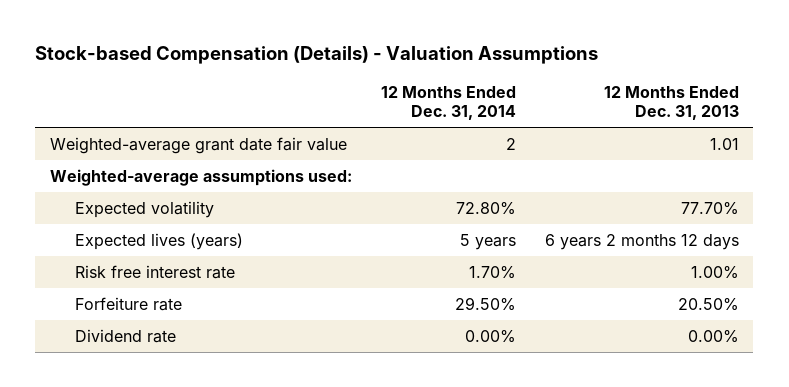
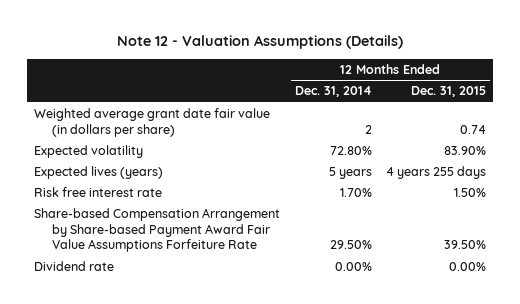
[35,46,599,65] Stock-based Compensation (Details) - Valuation Assumptions -> [117,35,404,50] Note 12 - Valuation Assumptions (Details)
[603,86,739,121] 12 Months Ended Dec. 31, 2013 -> none
none -> [411,86,487,98] Dec. 31, 2015
[49,168,352,186] Weighted-average assumptions used: -> none
[49,136,347,154] Weighted-average grant date fair value -> [34,108,271,137] Weighted average grant date fair value (in dollars per share)
[74,296,182,311] Forfeiture rate -> [34,208,281,253] Share-based Compensation Arrangement by Share-based Payment Award Fair Value Assumptions Forfeiture Rate

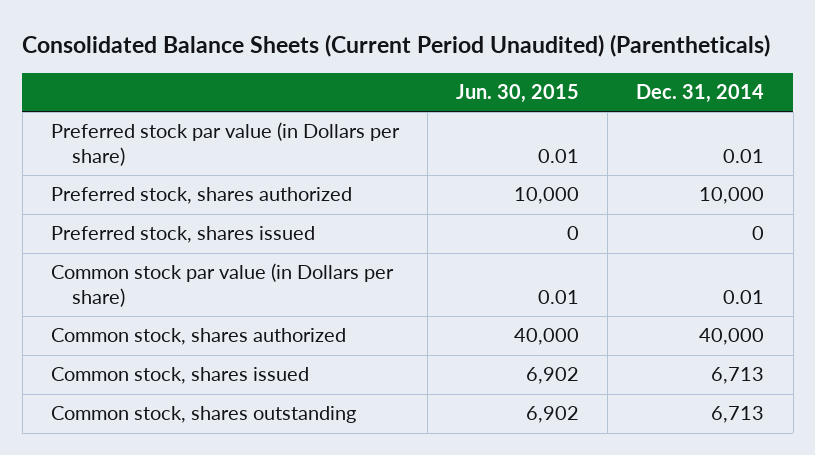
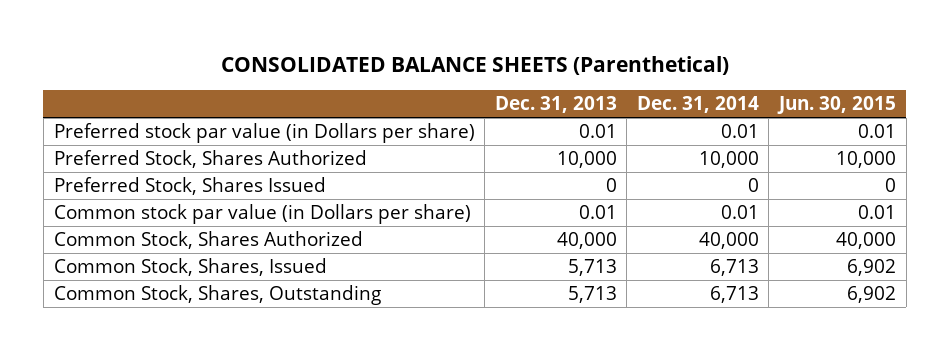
[22,33,771,57] Consolidated Balance Sheets (Current Period Unaudited) (Parentheticals) -> [220,55,729,75] CONSOLIDATED BALANCE SHEETS (Parenthetical)
none -> [494,96,617,114] Dec. 31, 2013
[50,187,352,205] Preferred stock, shares authorized -> [53,150,367,169] Preferred Stock, Shares Authorized
[50,226,315,244] Preferred stock, shares issued -> [53,177,326,196] Preferred Stock, Shares Issued
[50,328,346,346] Common stock, shares authorized -> [53,231,363,250] Common Stock, Shares Authorized
[50,367,309,385] Common stock, shares issued -> [53,258,327,277] Common Stock, Shares, Issued
[50,406,356,424] Common stock, shares outstanding -> [53,285,381,306] Common Stock, Shares, Outstanding

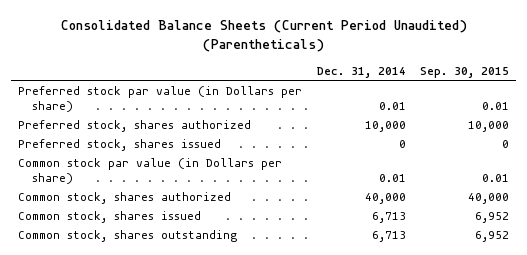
[220,55,729,75] CONSOLIDATED BALANCE SHEETS (Parenthetical) -> [60,19,467,52] Consolidated Balance Sheets (Current Period Unaudited) (Parentheticals)
[494,96,617,114] Dec. 31, 2013 -> none
[777,96,897,115] Jun. 30, 2015 -> none
none -> [420,66,510,78] Sep. 30, 2015
[53,150,367,169] Preferred Stock, Shares Authorized -> [17,119,251,132] Preferred stock, shares authorized
[53,177,326,196] Preferred Stock, Shares Issued -> [17,138,221,151] Preferred stock, shares issued
[53,231,363,250] Common Stock, Shares Authorized -> [17,191,231,204] Common stock, shares authorized
[53,258,327,277] Common Stock, Shares, Issued -> [17,210,201,223] Common stock, shares issued
[53,285,381,306] Common Stock, Shares, Outstanding -> [17,229,237,242] Common stock, shares outstanding

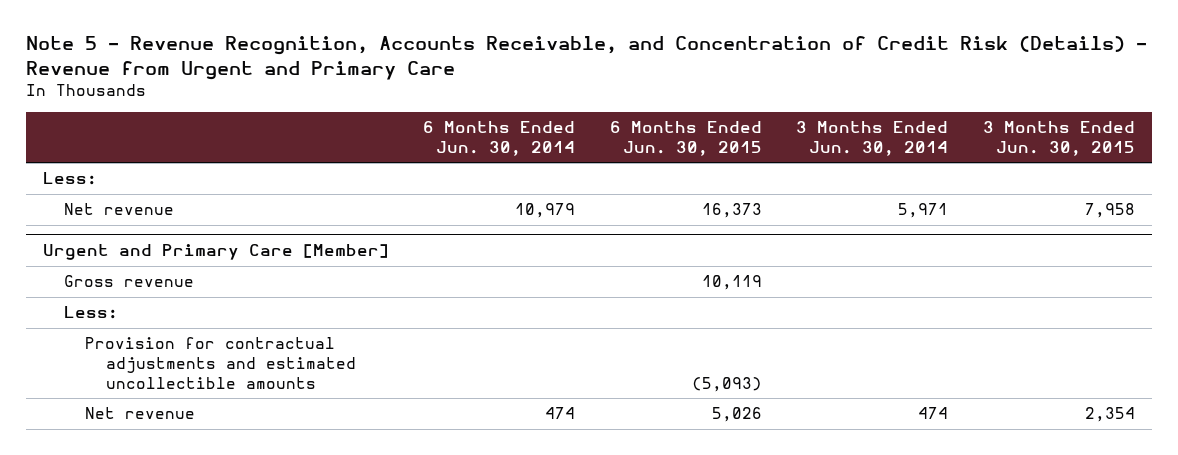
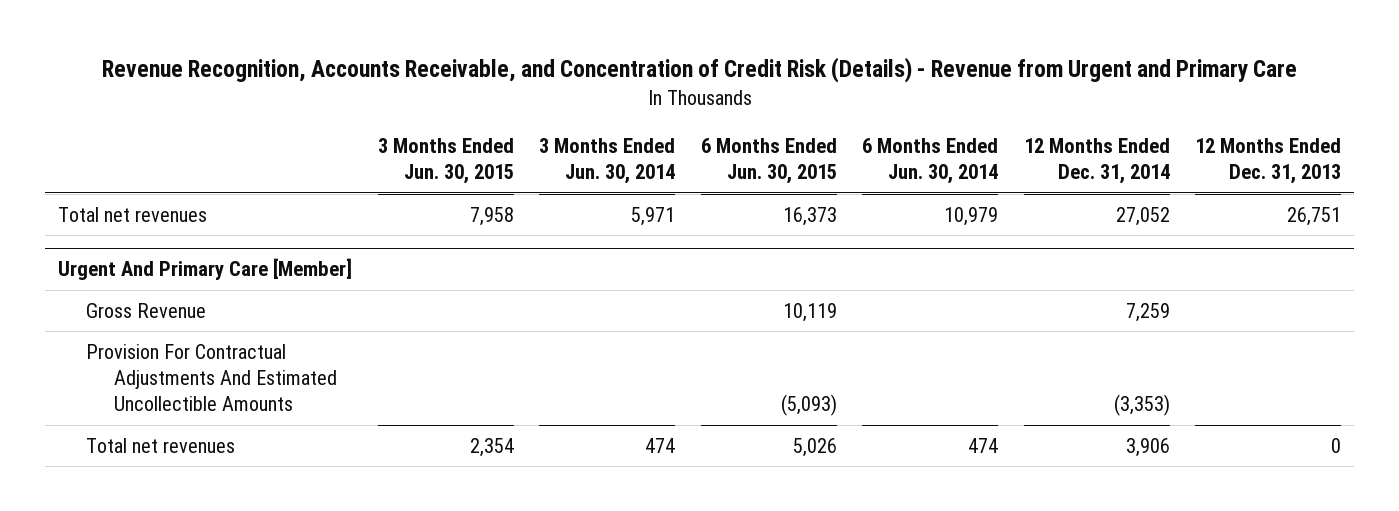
[25,36,1147,80] Note 5 - Revenue Recognition, Accounts Receivable, and Concentration of Credit Risk (Details) - Revenue from Urgent and Primary Care -> [101,57,1297,84] Revenue Recognition, Accounts Receivable, and Concentration of Credit Risk (Details) - Revenue from Urgent and Primary Care
none -> [1023,137,1170,185] 12 Months Ended Dec. 31, 2014
none -> [1195,137,1342,185] 12 Months Ended Dec. 31, 2013
[43,172,98,186] Less: -> none
[63,306,118,320] Less: -> none
[63,203,174,216] Net revenue -> [58,206,208,222] Total net revenues
[43,244,390,261] Urgent and Primary Care [Member] -> [58,258,353,281] Urgent And Primary Care [Member]
[63,275,194,288] Gross revenue -> [86,302,207,318] Gross Revenue
[84,337,356,389] Provision for contractual adjustments and estimated uncollectible amounts -> [86,343,338,412] Provision For Contractual Adjustments And Estimated Uncollectible Amounts
[84,407,195,420] Net revenue -> [86,437,236,453] Total net revenues

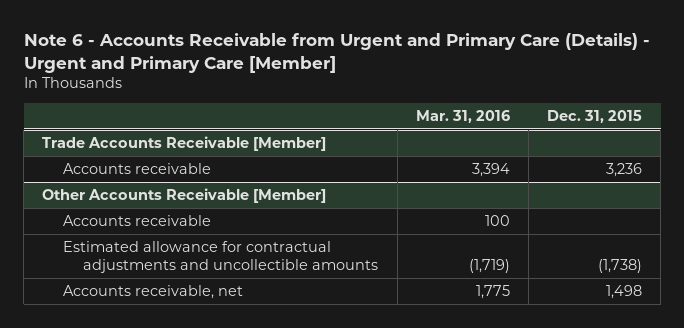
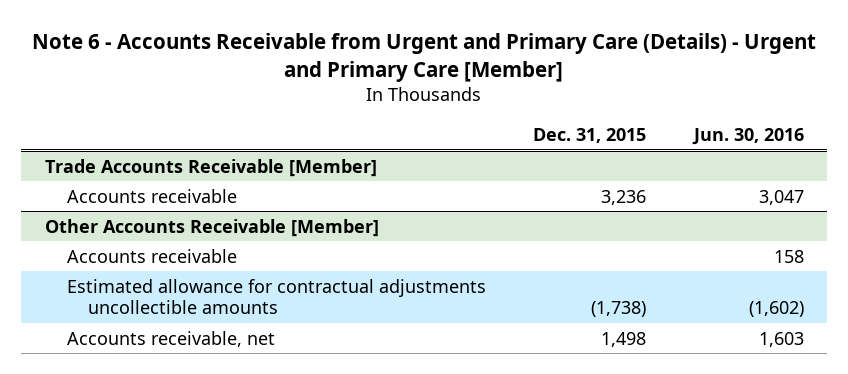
[415,109,510,123] Mar. 31, 2016 -> none
none -> [691,128,804,146] Jun. 30, 2016
[62,240,379,274] Estimated allowance for contractual adjustments and uncollectible amounts -> [66,278,486,315] Estimated allowance for contractual adjustments uncollectible amounts

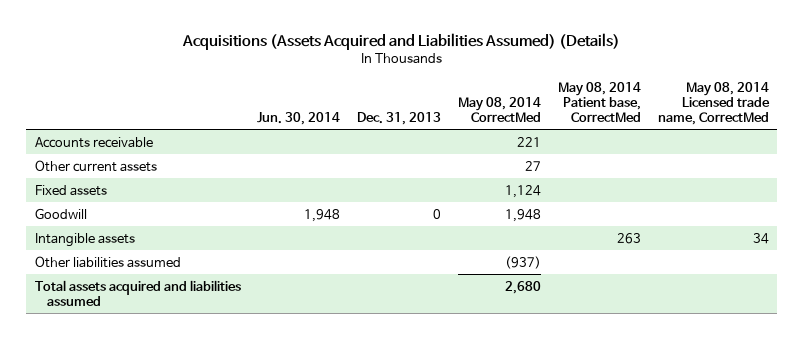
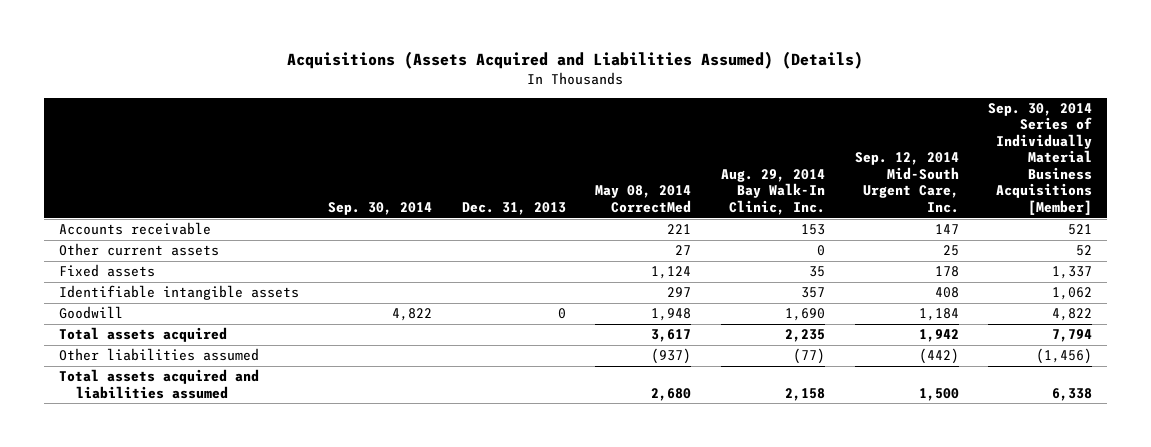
[257,111,341,125] Jun. 30, 2014 -> none
[557,82,641,122] May 08, 2014 Patient base, CorrectMed -> none
[657,82,770,125] May 08, 2014 Licensed trade name, CorrectMed -> none
none -> [328,201,433,215] Sep. 30, 2014
none -> [721,168,826,215] Aug. 29, 2014 Bay Walk-In Clinic, Inc.
none -> [854,152,959,213] Sep. 12, 2014 Mid-South Urgent Care, Inc.
none -> [988,102,1093,215] Sep. 30, 2014 Series of Individually Material Business Acquisitions [Member]
none -> [58,285,299,301] Identifiable intangible assets
[34,232,135,247] Intangible assets -> none
none -> [58,327,227,343] Total assets acquired

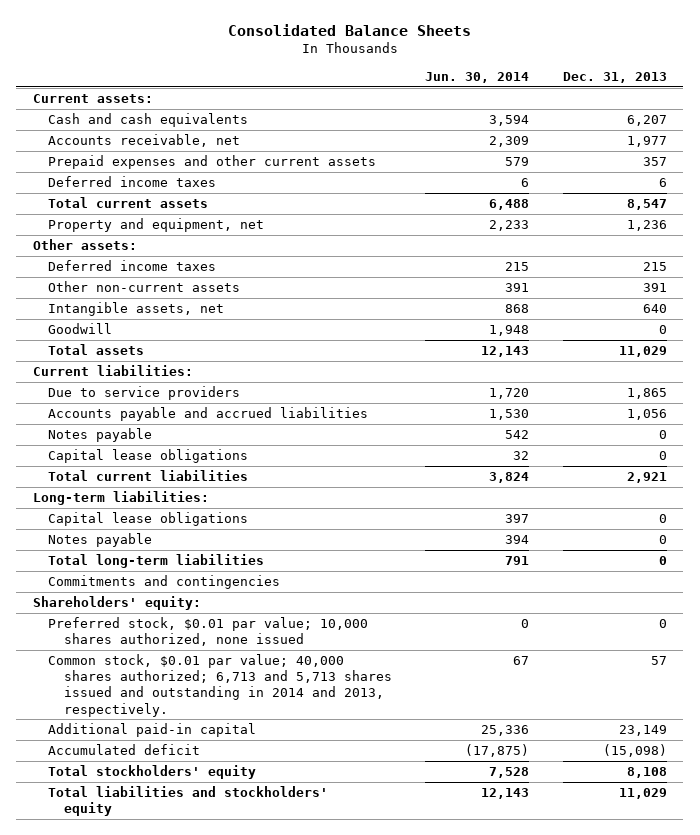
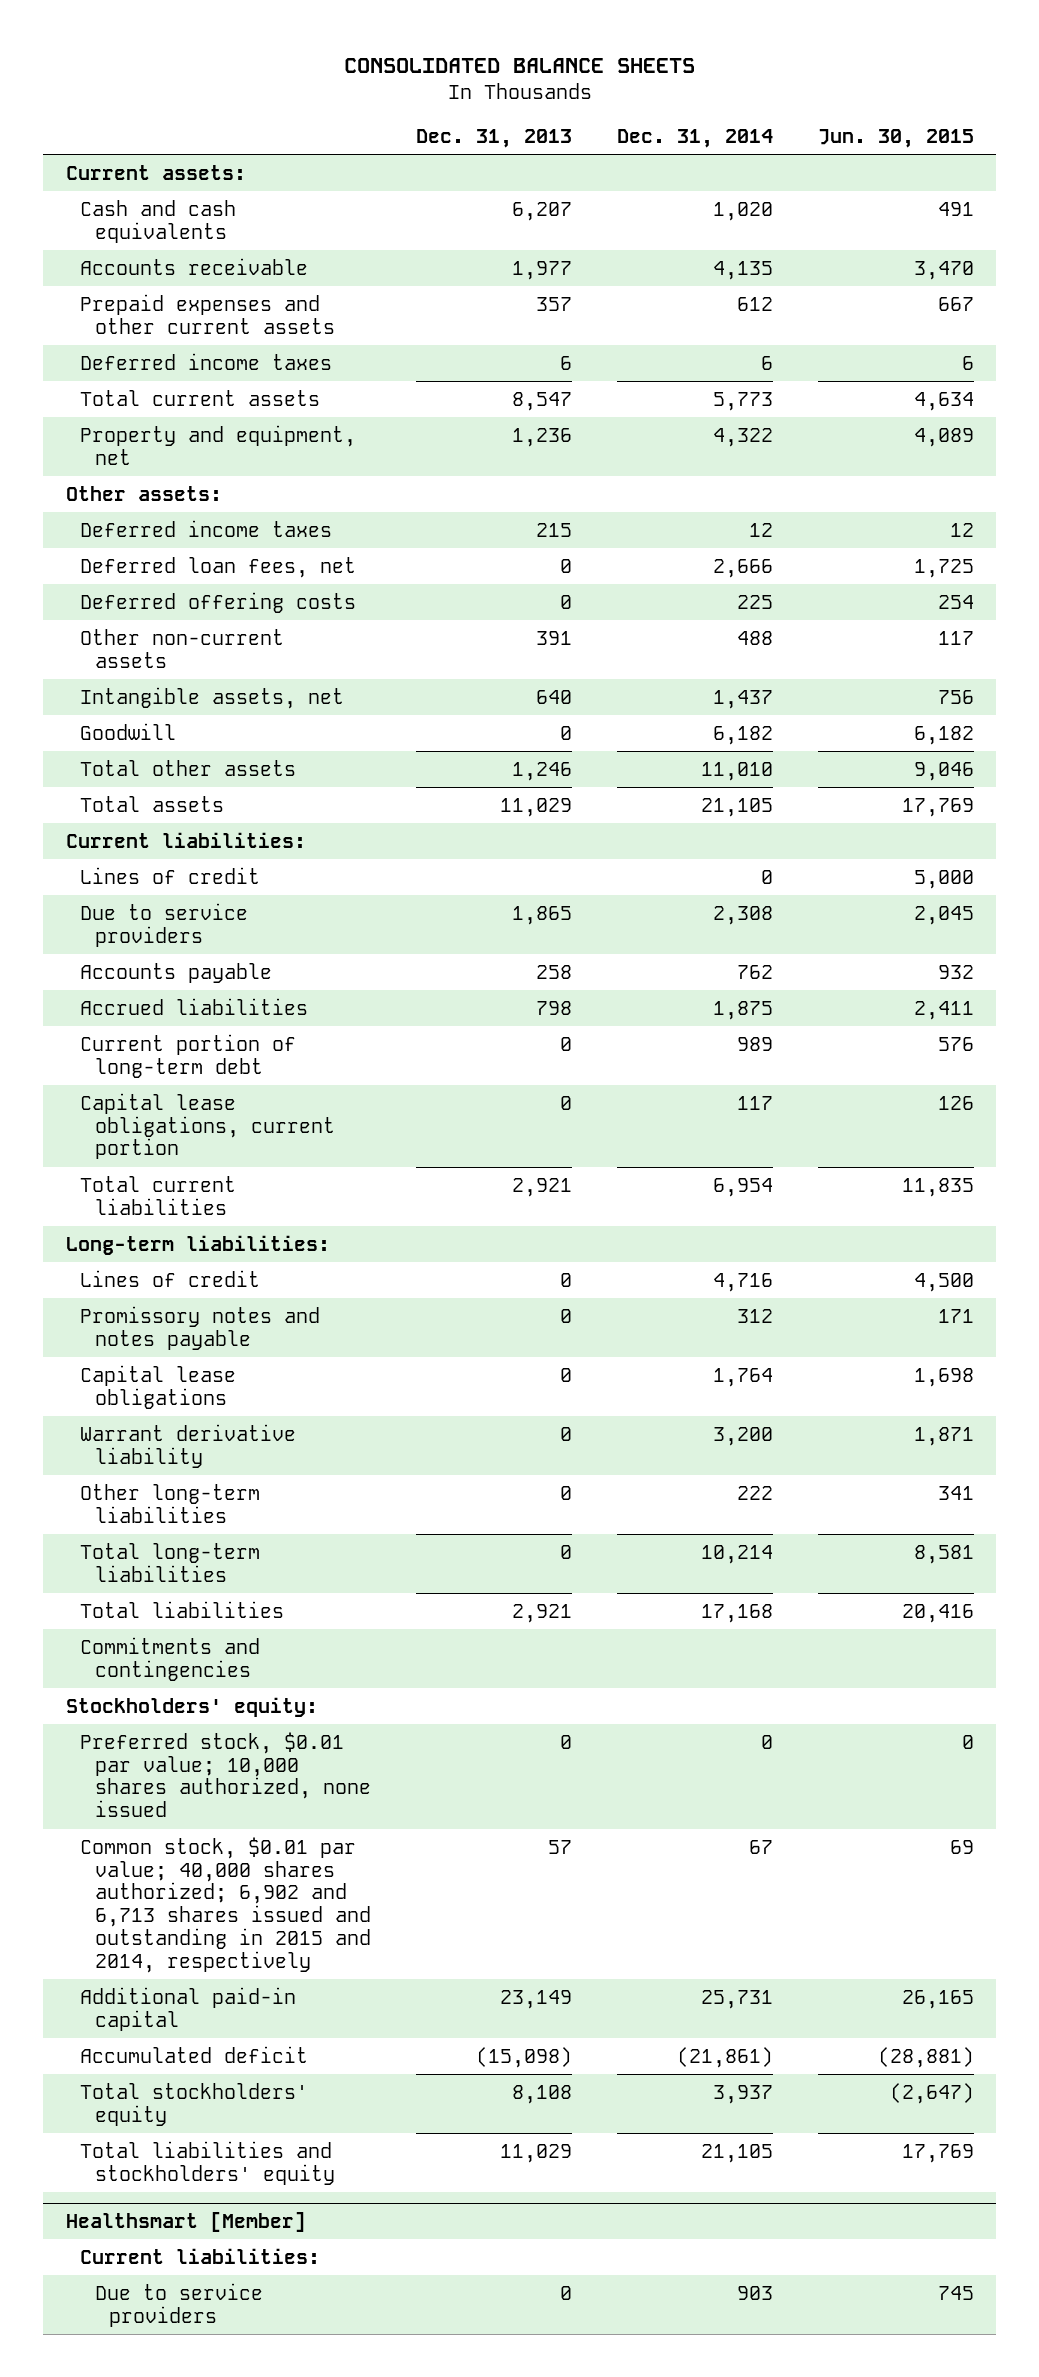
[227,23,471,36] Consolidated Balance Sheets -> [343,58,695,74] CONSOLIDATED BALANCE SHEETS
[425,71,530,83] Jun. 30, 2014 -> none
none -> [616,129,773,149] Dec. 31, 2014
none -> [817,129,974,149] Jun. 30, 2015
[48,134,241,148] Accounts receivable, net -> [80,257,309,275] Accounts receivable
none -> [80,556,357,578] Deferred loan fees, net
none -> [80,591,357,613] Deferred offering costs
none -> [80,759,297,776] Total other assets
none -> [80,866,261,884] Lines of credit
[48,407,369,422] Accounts payable and accrued liabilities -> none
[48,428,153,443] Notes payable -> none
none -> [80,962,273,983] Accounts payable
none -> [80,997,309,1015] Accrued liabilities
none -> [80,1033,297,1078] Current portion of long-term debt
[48,449,249,464] Capital lease obligations -> [80,1092,335,1160] Capital lease obligations, current portion
none -> [80,1269,261,1287] Lines of credit
none -> [80,1305,321,1350] Promissory notes and notes payable
[48,533,153,548] Notes payable -> none
none -> [80,1423,297,1468] Warrant derivative liability
none -> [80,1483,261,1523] Other long-term liabilities
none -> [80,1600,285,1618] Total liabilities
[32,596,201,611] Shareholders' equity: -> [65,1696,318,1717] Stockholders' equity:
[48,654,393,717] Common stock, $0.01 par value; 40,000 shares authorized; 6,713 and 5,713 shares issued and outstanding in 2014 and 2013, respectively. -> [80,1836,371,1974] Common stock, $0.01 par value; 40,000 shares authorized; 6,902 and 6,713 shares issued and outstanding in 2015 and 2014, respectively
none -> [65,2212,306,2233] Healthsmart [Member]
none -> [80,2247,321,2264] Current liabilities:
none -> [94,2282,263,2327] Due to service providers

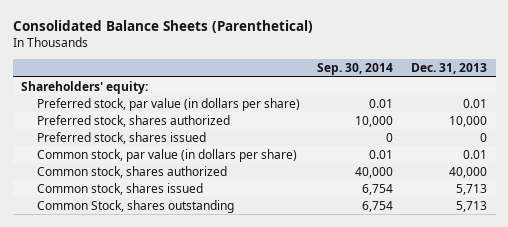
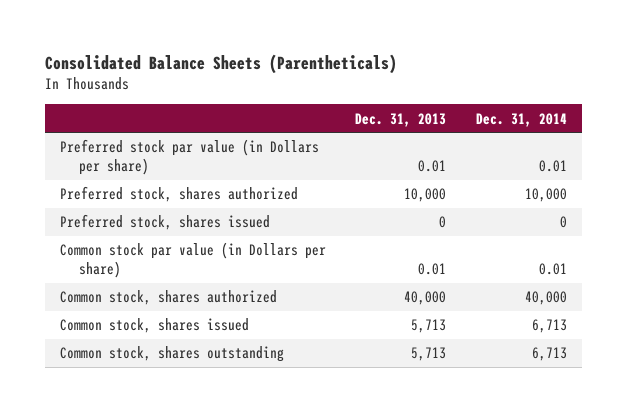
[12,20,313,34] Consolidated Balance Sheets (Parenthetical) -> [45,53,398,74] Consolidated Balance Sheets (Parentheticals)
[317,63,394,76] Sep. 30, 2014 -> none
none -> [476,112,568,127] Dec. 31, 2014
[21,81,149,95] Shareholders' equity: -> none
[37,98,301,112] Preferred stock, par value (in dollars per share) -> [59,139,319,176] Preferred stock par value (in Dollars per share)
[37,149,298,163] Common stock, par value (in dollars per share) -> [59,242,326,279] Common stock par value (in Dollars per share)
[37,200,235,214] Common Stock, shares outstanding -> [59,346,284,363] Common stock, shares outstanding

